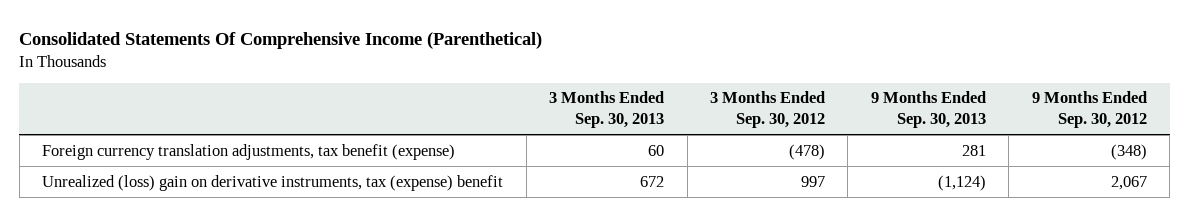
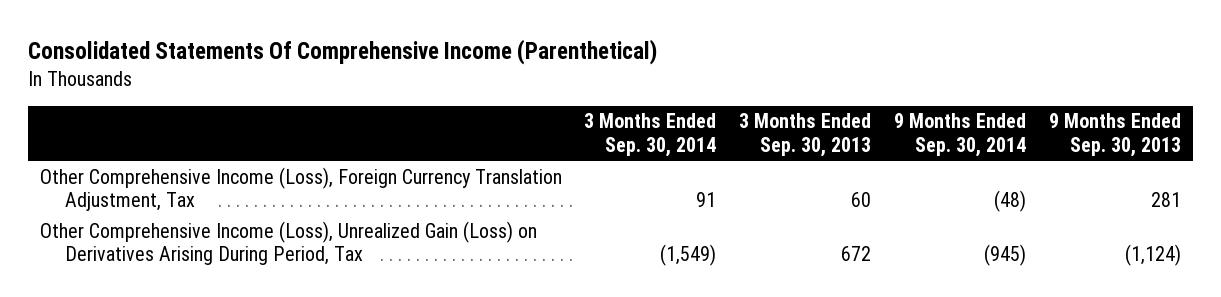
[709,91,825,129] 3 Months Ended Sep. 30, 2012 -> none
[1031,91,1147,129] 9 Months Ended Sep. 30, 2012 -> none
none -> [584,113,717,157] 3 Months Ended Sep. 30, 2014
none -> [894,113,1027,157] 9 Months Ended Sep. 30, 2014
[42,143,456,160] Foreign currency translation adjustments, tax benefit (expense) -> [39,166,562,211] Other Comprehensive Income (Loss), Foreign Currency Translation Adjustment, Tax
[42,174,504,191] Unrealized (loss) gain on derivative instruments, tax (expense) benefit -> [39,220,537,265] Other Comprehensive Income (Loss), Unrealized Gain (Loss) on Derivatives Arising During Period, Tax

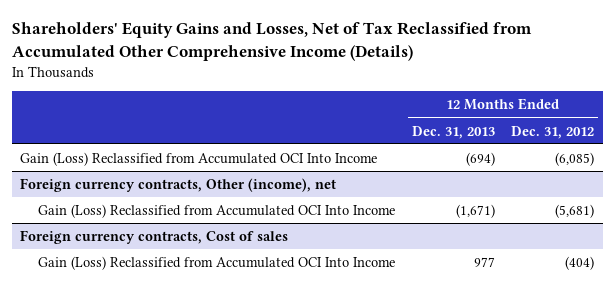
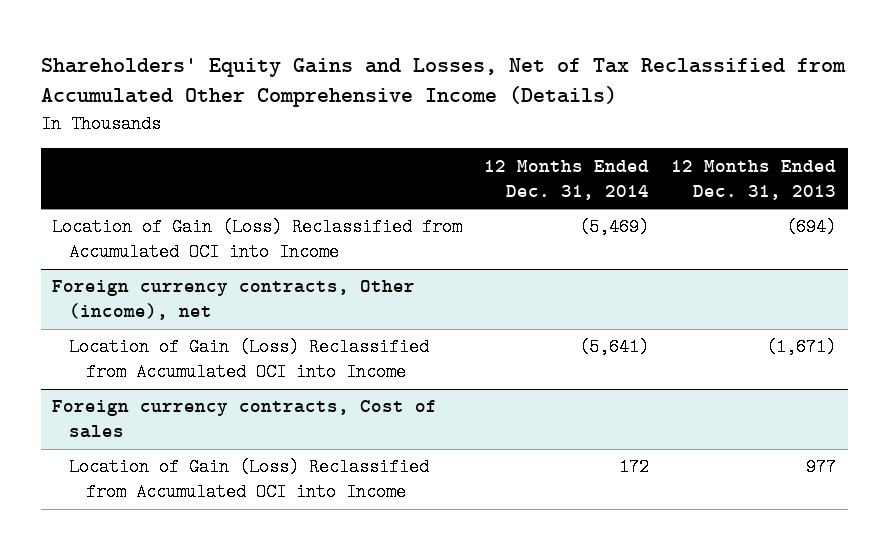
[511,125,595,139] Dec. 31, 2012 -> none
none -> [484,159,650,200] 12 Months Ended Dec. 31, 2014
[20,151,378,166] Gain (Loss) Reclassified from Accumulated OCI Into Income -> [52,218,463,262] Location of Gain (Loss) Reclassified from Accumulated OCI into Income
[38,203,396,218] Gain (Loss) Reclassified from Accumulated OCI Into Income -> [69,338,430,382] Location of Gain (Loss) Reclassified from Accumulated OCI into Income
[38,255,396,270] Gain (Loss) Reclassified from Accumulated OCI Into Income -> [69,458,430,502] Location of Gain (Loss) Reclassified from Accumulated OCI into Income

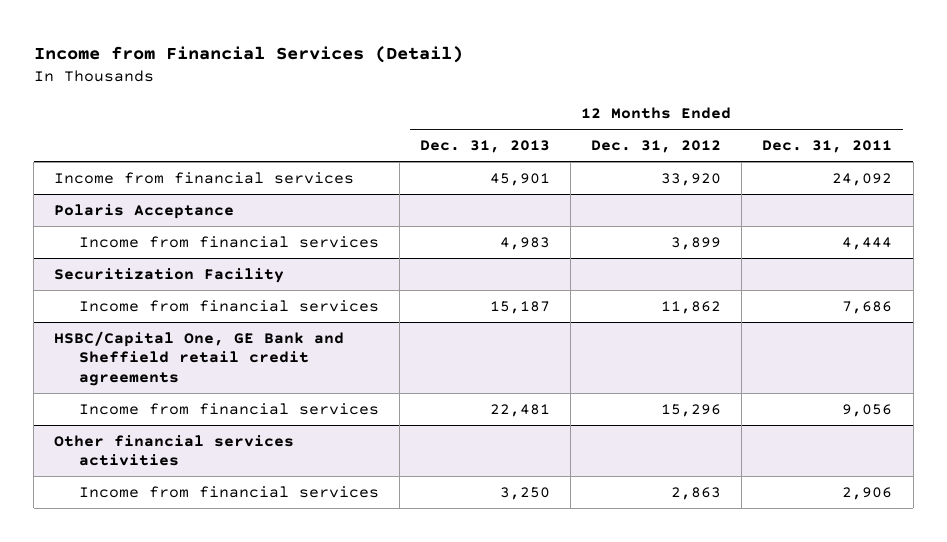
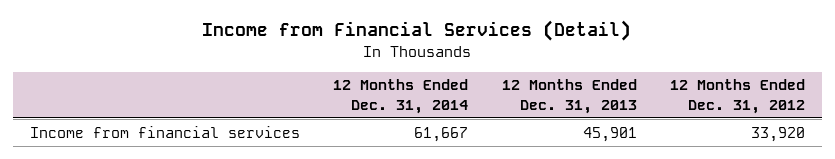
[762,140,893,154] Dec. 31, 2011 -> none
none -> [333,79,469,114] 12 Months Ended Dec. 31, 2014
[54,203,235,219] Polaris Acceptance -> none
[79,235,380,248] Income from financial services -> none
[54,267,285,283] Securitization Facility -> none
[79,299,380,312] Income from financial services -> none
[54,330,345,386] HSBC/Capital One, GE Bank and Sheffield retail credit agreements -> none
[79,402,380,415] Income from financial services -> none
[54,434,295,467] Other financial services activities -> none
[79,485,380,498] Income from financial services -> none

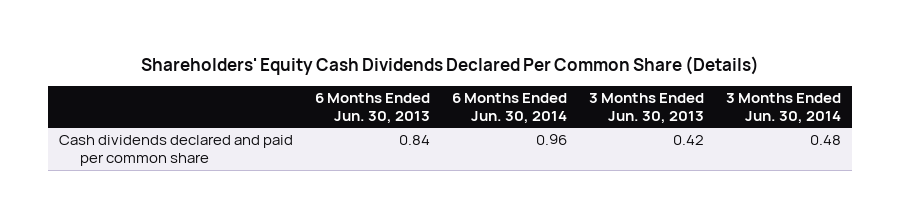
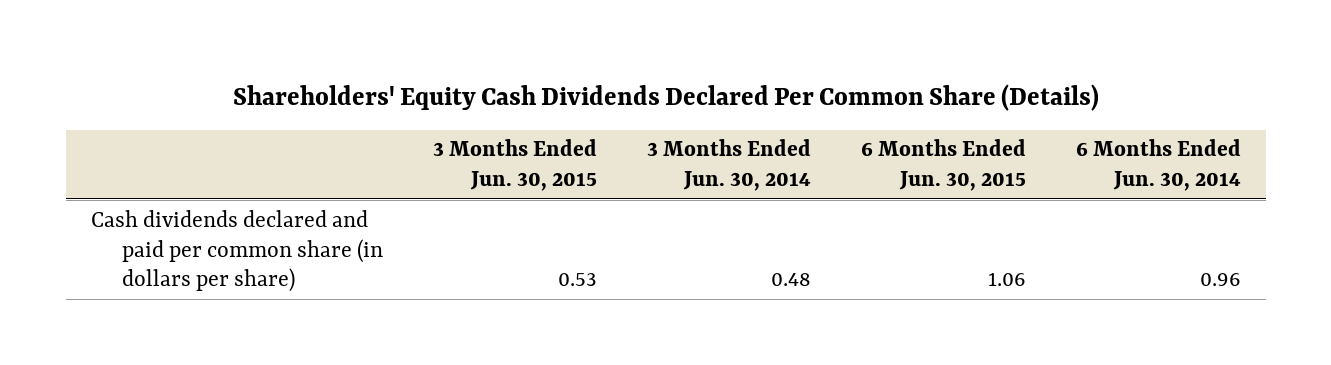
[314,92,430,125] 6 Months Ended Jun. 30, 2013 -> none
[588,92,704,125] 3 Months Ended Jun. 30, 2013 -> none
none -> [433,139,598,192] 3 Months Ended Jun. 30, 2015
none -> [860,139,1026,192] 6 Months Ended Jun. 30, 2015
[58,135,293,167] Cash dividends declared and paid per common share -> [90,209,384,293] Cash dividends declared and paid per common share (in dollars per share)

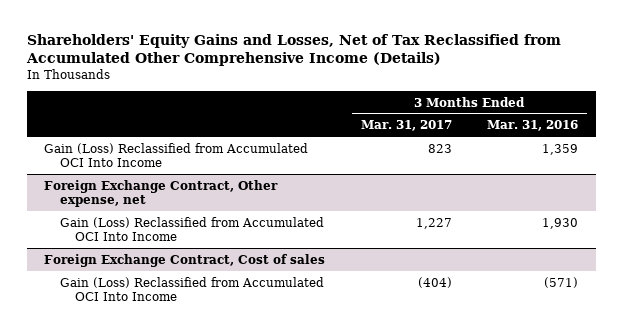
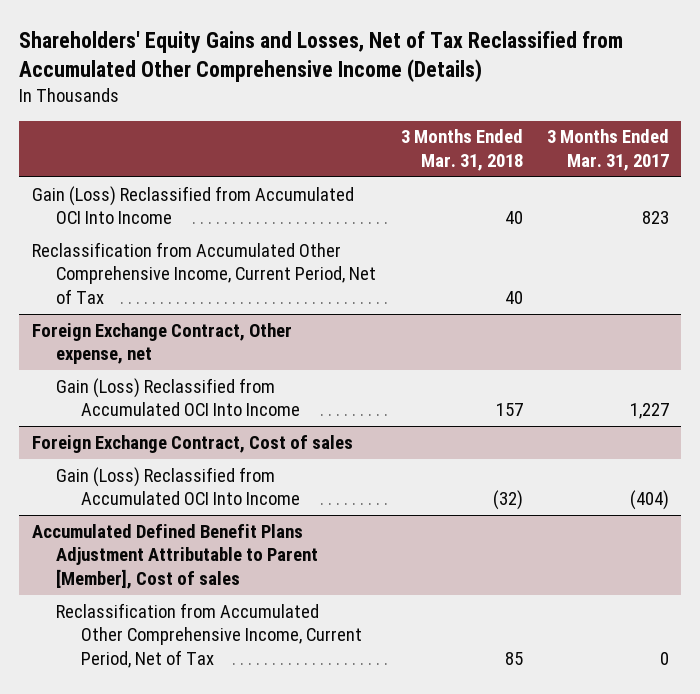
[487,120,579,132] Mar. 31, 2016 -> none
none -> [400,129,523,172] 3 Months Ended Mar. 31, 2018
none -> [31,241,377,305] Reclassification from Accumulated Other Comprehensive Income, Current Period, Net of Tax
none -> [31,523,319,590] Accumulated Defined Benefit Plans Adjustment Attributable to Parent [Member], Cost of sales
none -> [56,602,362,669] Reclassification from Accumulated Other Comprehensive Income, Current Period, Net of Tax

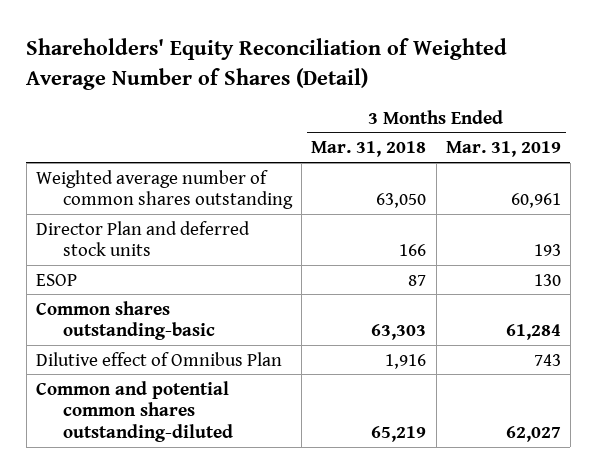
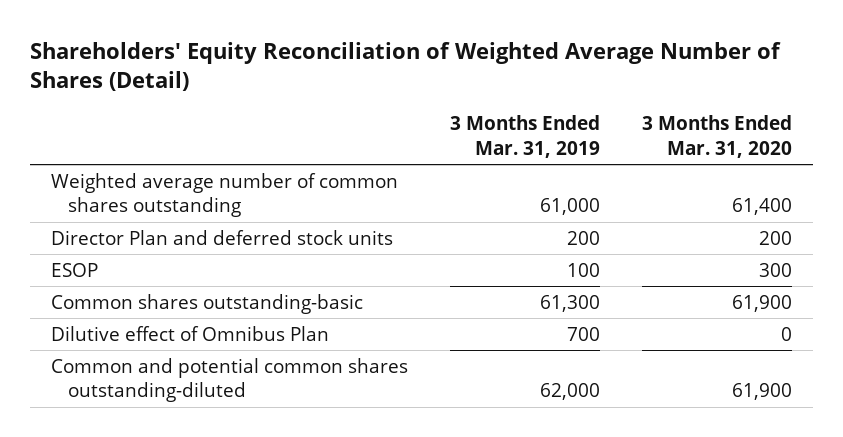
[311,141,427,158] Mar. 31, 2018 -> none
none -> [642,115,793,158] 3 Months Ended Mar. 31, 2020
[510,193,561,209] 60,961 -> [539,198,600,216] 61,000
[533,244,561,257] 193 -> [566,230,600,245] 200
[533,273,561,286] 130 -> [566,262,600,277] 100
[505,324,561,341] 61,284 -> [539,294,600,312] 61,300
[533,353,561,366] 743 -> [566,326,600,341] 700
[505,426,561,443] 62,027 -> [539,383,600,401] 62,000

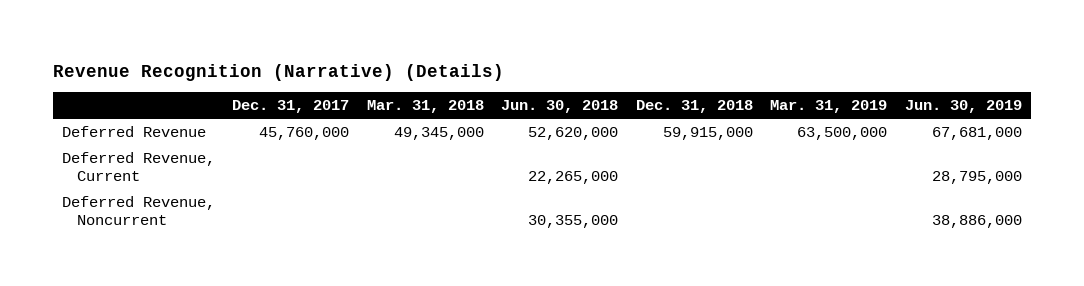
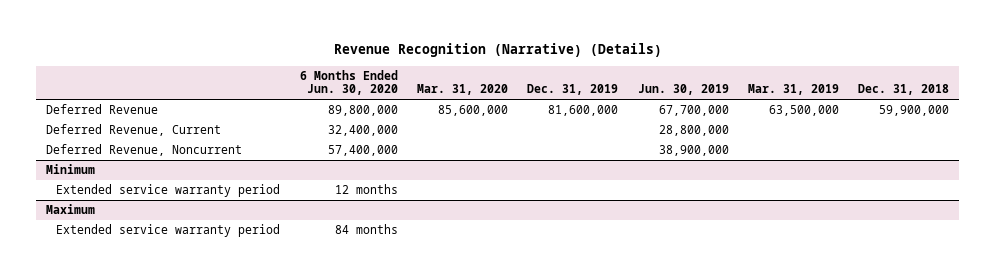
[232,100,350,114] Dec. 31, 2017 -> none
[366,100,484,114] Mar. 31, 2018 -> none
[501,100,619,114] Jun. 30, 2018 -> none
none -> [299,69,398,96] 6 Months Ended Jun. 30, 2020
none -> [417,84,509,96] Mar. 31, 2020
none -> [527,84,619,96] Dec. 31, 2019
[662,126,753,140] 59,915,000 -> [879,105,950,117] 59,900,000
[931,126,1022,140] 67,681,000 -> [658,105,729,117] 67,700,000
[931,170,1022,184] 28,795,000 -> [658,125,729,137] 28,800,000
[931,214,1022,228] 38,886,000 -> [658,145,729,157] 38,900,000
none -> [45,164,95,175] Minimum
none -> [56,184,281,198] Extended service warranty period
none -> [45,204,95,215] Maximum
none -> [56,224,281,238] Extended service warranty period

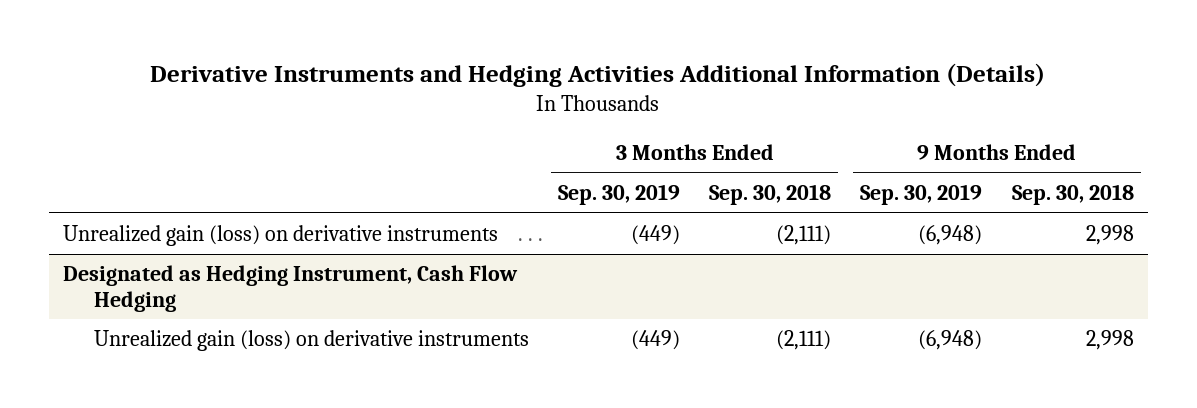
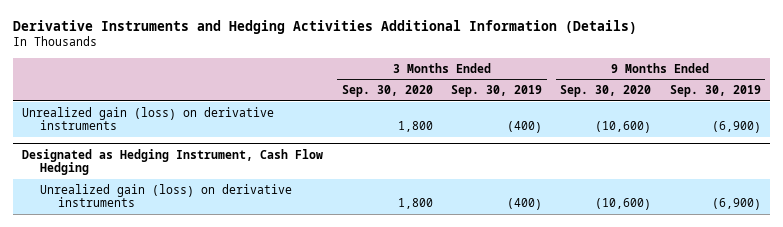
[709,184,832,206] Sep. 30, 2018 -> none
[1011,184,1134,206] Sep. 30, 2018 -> none
none -> [341,85,433,98] Sep. 30, 2020
none -> [560,85,652,98] Sep. 30, 2020
[630,225,680,246] (449) -> [506,121,542,134] (400)
[918,225,983,246] (6,948) -> [711,121,761,134] (6,900)
[630,330,680,351] (449) -> [506,198,542,211] (400)
[918,330,983,351] (6,948) -> [711,198,761,211] (6,900)

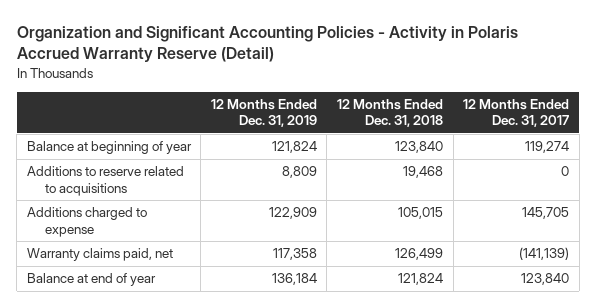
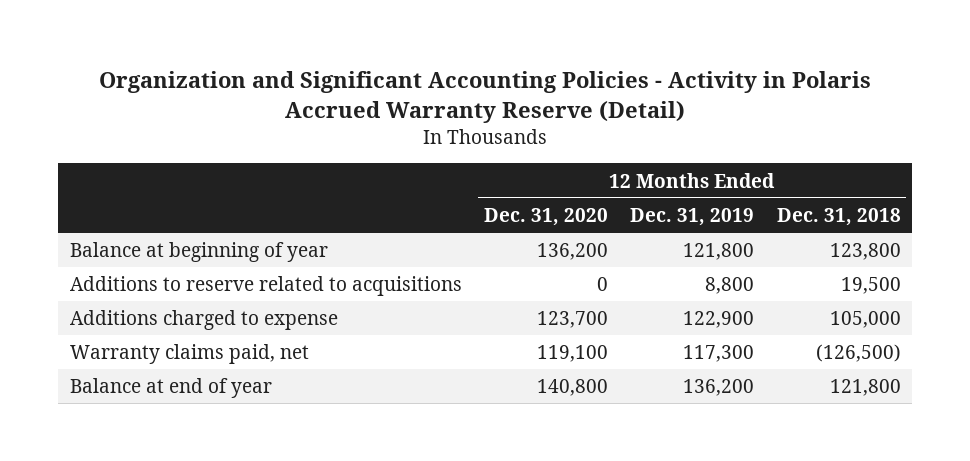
[463,98,570,128] 12 Months Ended Dec. 31, 2017 -> none
none -> [484,208,609,227] Dec. 31, 2020
[271,141,317,154] 121,824 -> [683,243,755,261] 121,800
[395,141,444,154] 123,840 -> [829,243,901,261] 123,800
[281,166,317,179] 8,809 -> [705,277,755,295] 8,800
[403,166,444,179] 19,468 -> [840,277,901,295] 19,500
[268,207,317,220] 122,909 -> [683,311,755,329] 122,900
[398,207,444,220] 105,015 -> [829,311,901,329] 105,000
[272,248,317,261] 117,358 -> [683,345,755,363] 117,300
[395,248,444,261] 126,499 -> [815,344,901,363] (126,500)
[271,273,317,286] 136,184 -> [683,379,755,397] 136,200
[398,273,444,286] 121,824 -> [829,379,901,397] 121,800

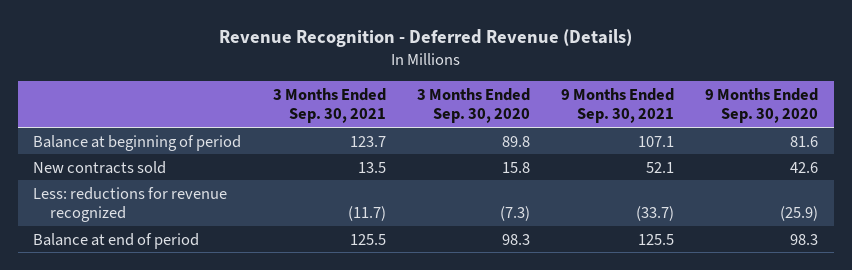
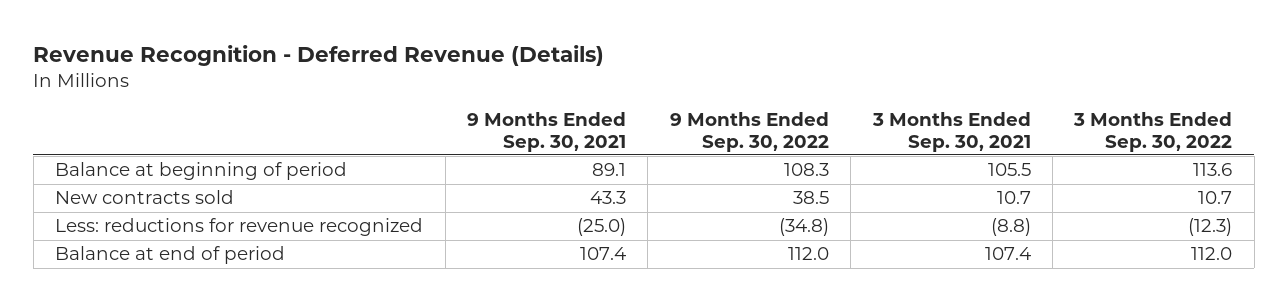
[416,88,530,124] 3 Months Ended Sep. 30, 2020 -> none
[705,88,819,124] 9 Months Ended Sep. 30, 2020 -> none
none -> [669,112,829,152] 9 Months Ended Sep. 30, 2022
none -> [1073,112,1233,152] 3 Months Ended Sep. 30, 2022
[349,135,386,147] 123.7 -> [987,163,1031,177] 105.5
[638,135,675,147] 107.1 -> [592,163,627,177] 89.1
[357,161,386,173] 13.5 -> [996,191,1031,205] 10.7
[646,161,675,173] 52.1 -> [590,191,627,205] 43.3
[347,206,386,222] (11.7) -> [990,218,1031,237] (8.8)
[636,206,675,222] (33.7) -> [577,218,627,237] (25.0)
[349,233,386,245] 125.5 -> [984,247,1031,261] 107.4
[638,233,675,245] 125.5 -> [580,247,627,261] 107.4

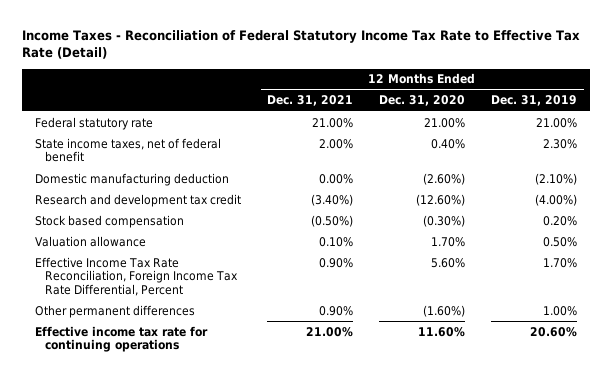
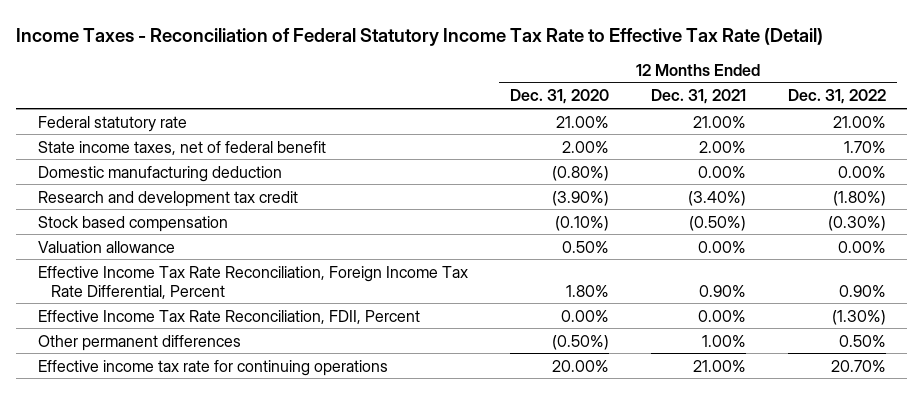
[491,95,578,107] Dec. 31, 2019 -> none
none -> [788,89,887,105] Dec. 31, 2022
[431,138,466,149] 0.40% -> [561,140,609,153] 2.00%
[423,172,466,185] (2.60%) -> [551,165,609,181] (0.80%)
[416,193,466,206] (12.60%) -> [551,190,609,206] (3.90%)
[423,214,466,227] (0.30%) -> [554,215,609,231] (0.10%)
[319,236,354,247] 0.10% -> [697,240,746,253] 0.00%
[431,236,466,247] 1.70% -> [561,240,609,253] 0.50%
[431,257,466,268] 5.60% -> [565,284,609,297] 1.80%
none -> [37,309,420,324] Effective Income Tax Rate Reconciliation, FDII, Percent
[319,305,354,316] 0.90% -> [701,334,746,347] 1.00%
[423,304,466,317] (1.60%) -> [551,334,609,350] (0.50%)
[418,326,466,337] 11.60% -> [551,359,609,372] 20.00%

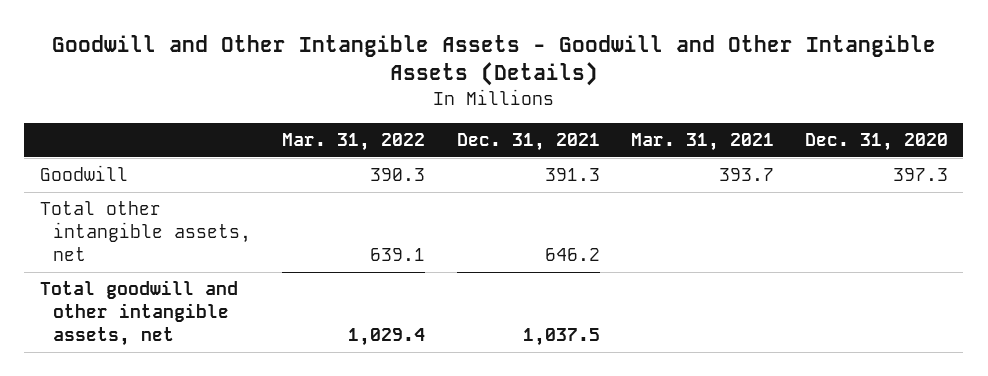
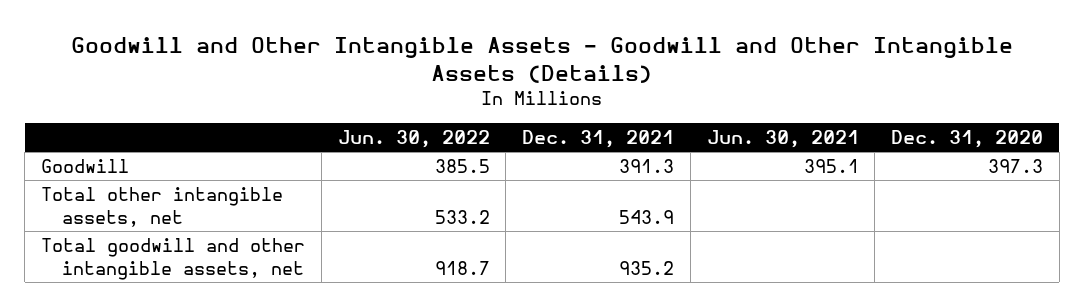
[282,133,426,152] Mar. 31, 2022 -> none
[630,133,774,152] Mar. 31, 2021 -> none
none -> [337,130,490,149] Jun. 30, 2022
none -> [706,130,859,149] Jun. 30, 2021
[544,248,600,262] 646.2 -> [619,210,675,225] 543.9
[522,328,600,347] 1,037.5 -> [619,261,675,276] 935.2

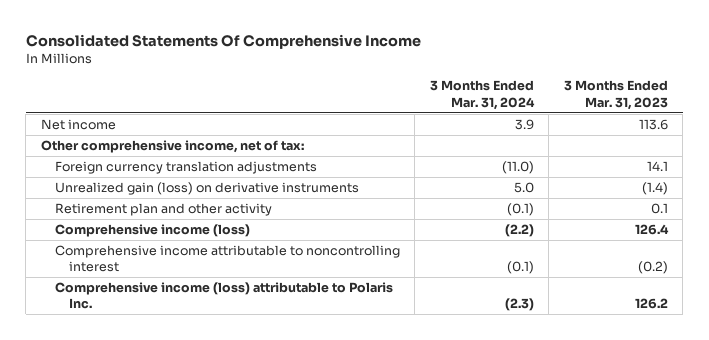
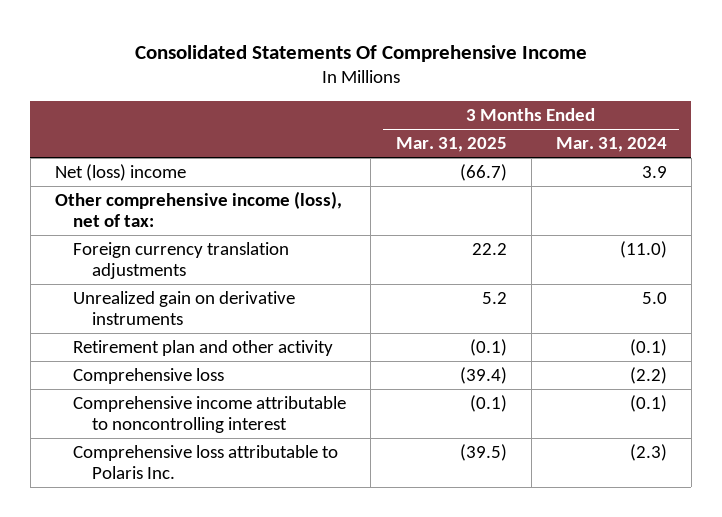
[563,80,668,110] 3 Months Ended Mar. 31, 2023 -> none
none -> [395,137,507,153] Mar. 31, 2025
[40,119,116,131] Net income -> [54,163,186,181] Net (loss) income
[40,140,304,154] Other comprehensive income, net of tax: -> [54,190,342,227] Other comprehensive income (loss), net of tax:
[54,182,359,196] Unrealized gain (loss) on derivative instruments -> [73,290,296,325] Unrealized gain on derivative instruments
[54,224,250,238] Comprehensive income (loss) -> [73,367,225,384] Comprehensive loss
[54,282,393,310] Comprehensive income (loss) attributable to Polaris Inc. -> [73,444,339,479] Comprehensive loss attributable to Polaris Inc.

